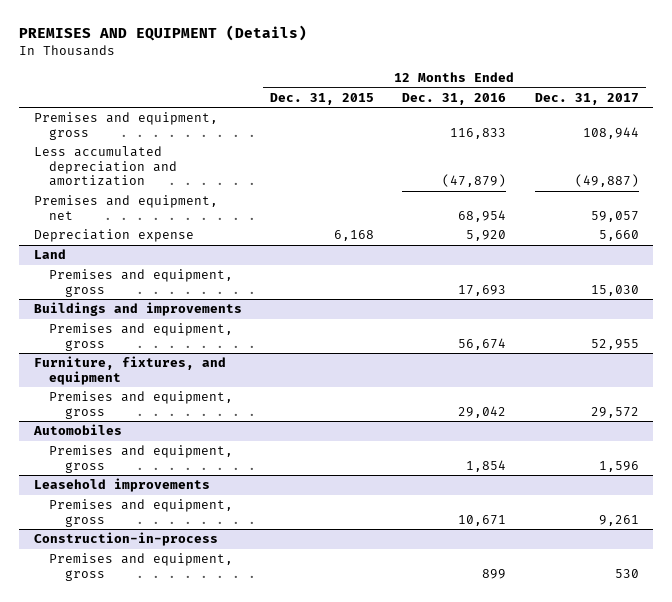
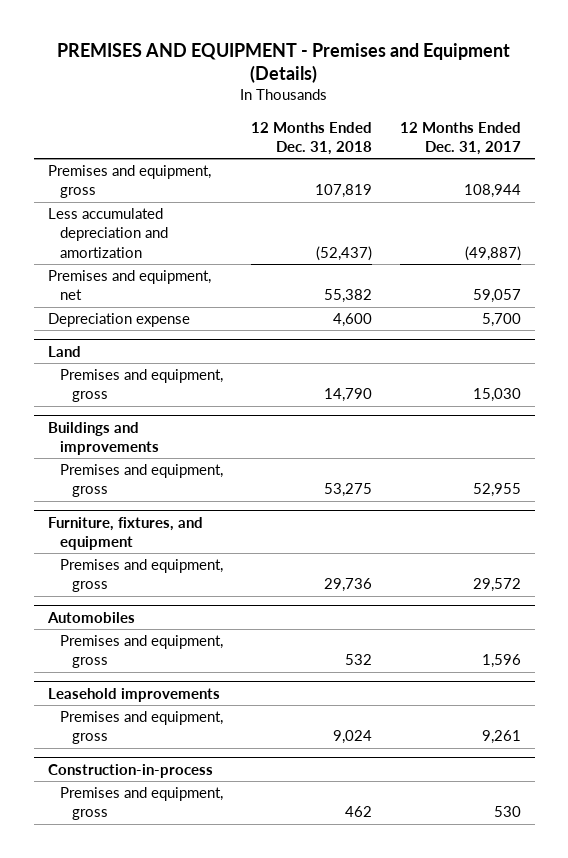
[19,25,308,42] PREMISES AND EQUIPMENT (Details) -> [57,42,511,84] PREMISES AND EQUIPMENT - Premises and Equipment (Details)
[269,92,374,105] Dec. 31, 2015 -> none
[402,92,507,105] Dec. 31, 2016 -> none
none -> [250,121,372,155] 12 Months Ended Dec. 31, 2018
[598,230,639,242] 5,660 -> [481,313,521,328] 5,700

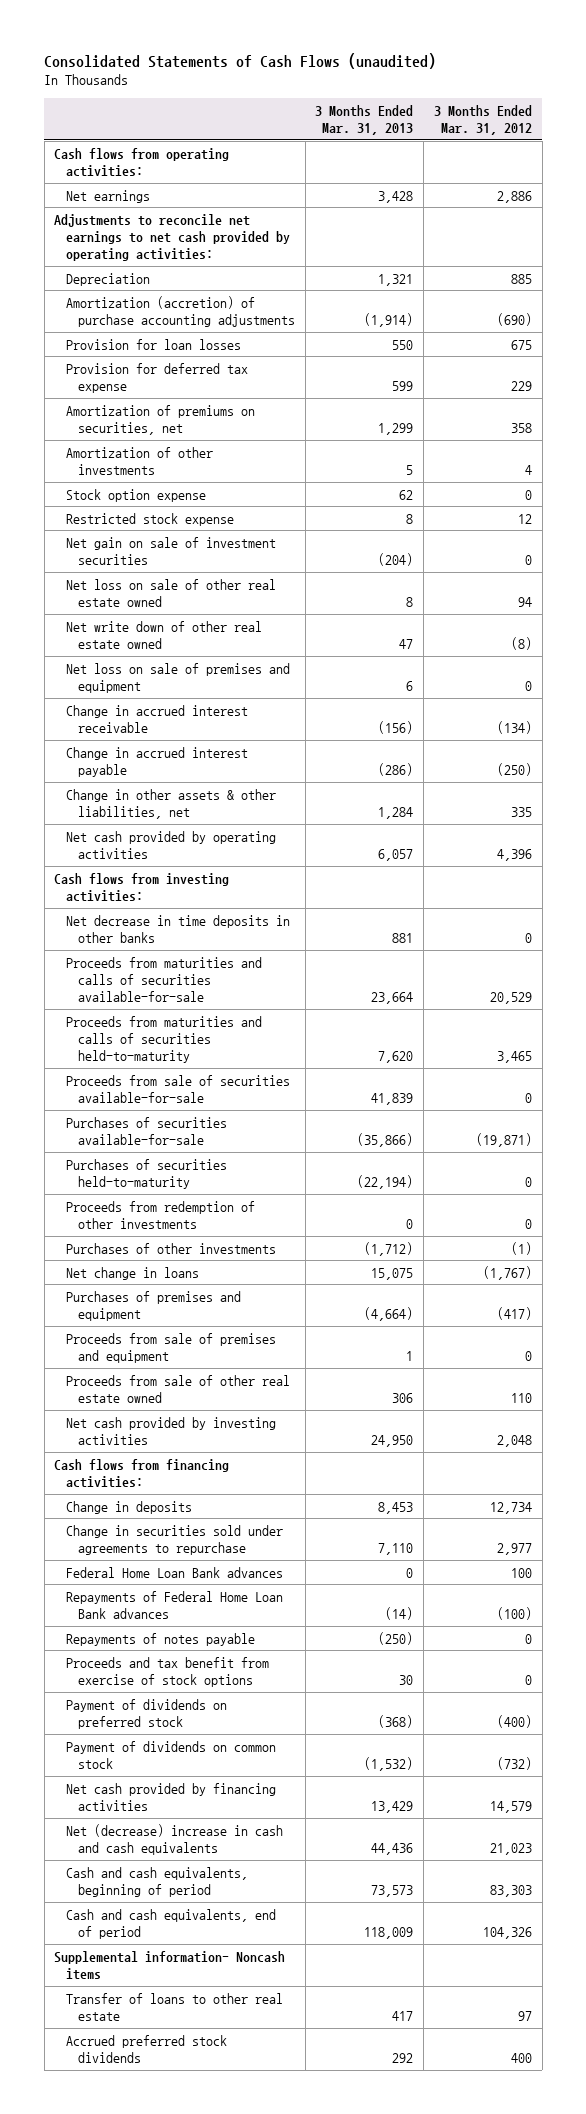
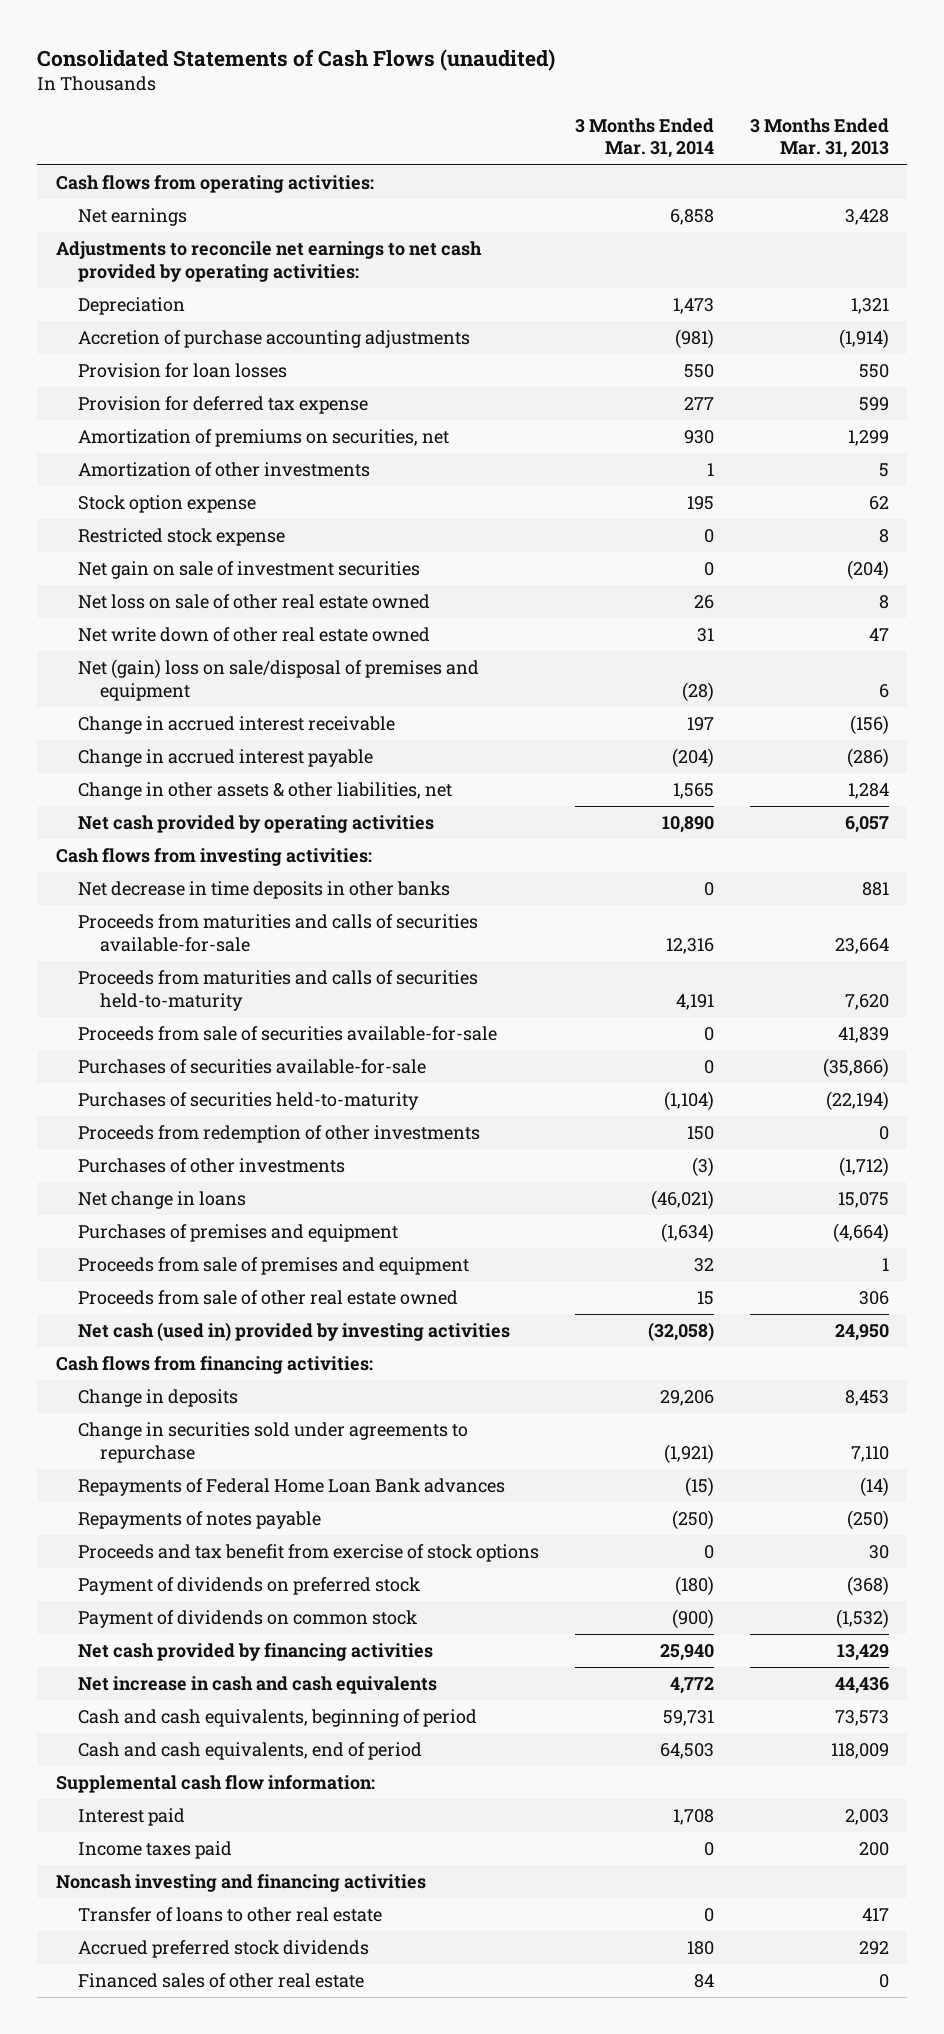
[433,104,532,135] 3 Months Ended Mar. 31, 2012 -> none
none -> [574,117,714,159] 3 Months Ended Mar. 31, 2014
[66,295,295,327] Amortization (accretion) of purchase accounting adjustments -> [77,330,470,349] Accretion of purchase accounting adjustments
[66,662,291,693] Net loss on sale of premises and equipment -> [77,659,479,701] Net (gain) loss on sale/disposal of premises and equipment
[66,1416,277,1445] Net cash provided by investing activities -> [77,1322,510,1342] Net cash (used in) provided by investing activities
[66,1566,284,1578] Federal Home Loan Bank advances -> none
[66,1823,284,1855] Net (decrease) increase in cash and cash equivalents -> [77,1676,437,1695] Net increase in cash and cash equivalents
none -> [55,1775,375,1794] Supplemental cash flow information:
none -> [77,1808,185,1827] Interest paid
none -> [77,1841,232,1860] Income taxes paid
[54,1950,286,1980] Supplemental information- Noncash items -> [55,1874,426,1893] Noncash investing and financing activities
none -> [77,1973,364,1989] Financed sales of other real estate

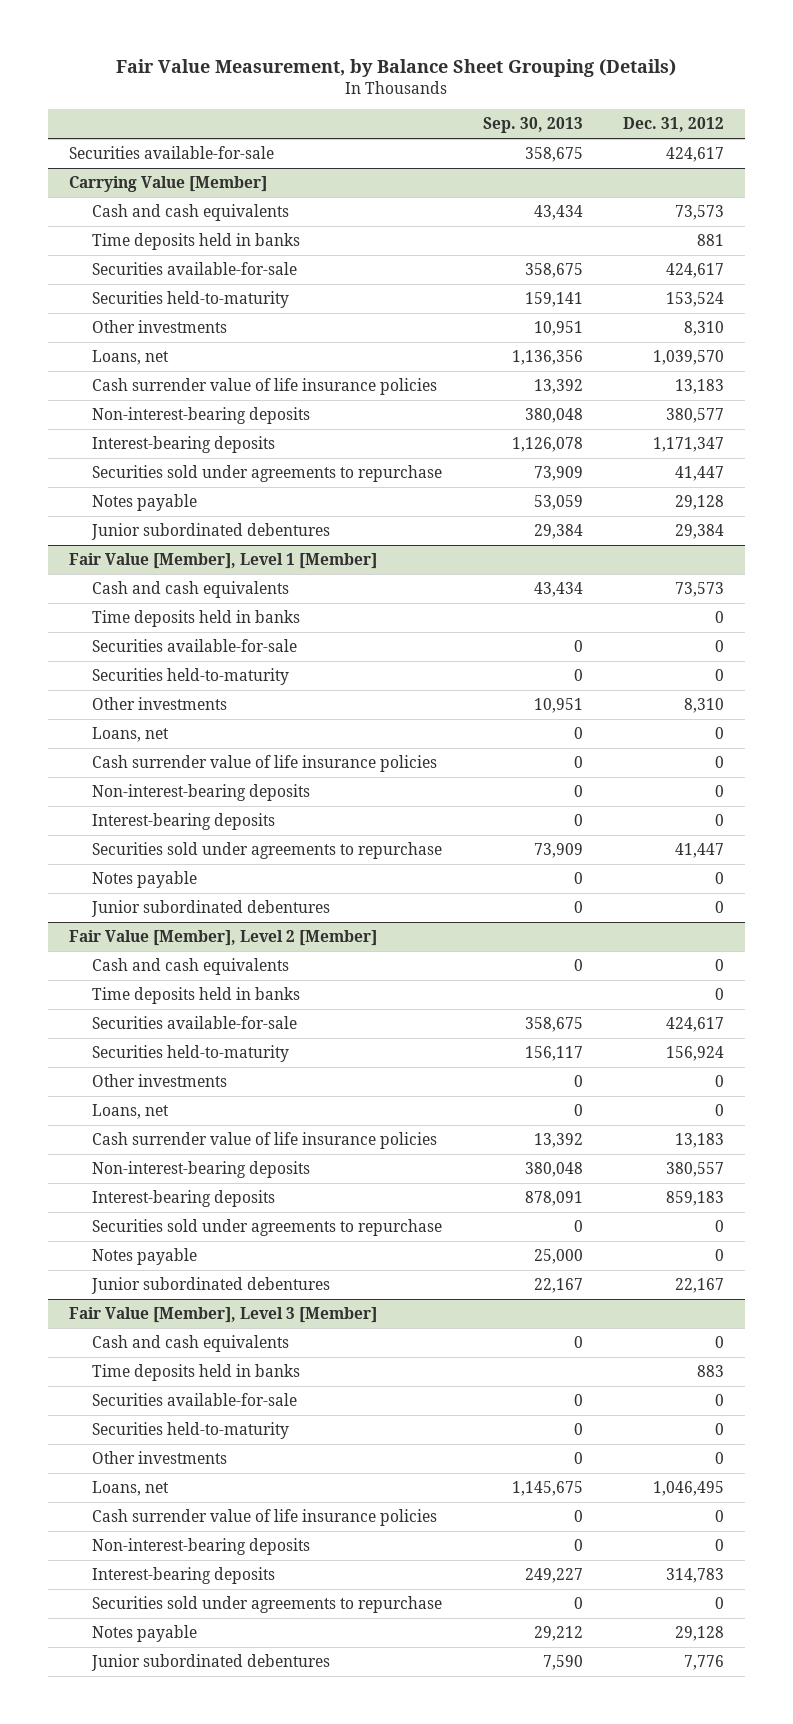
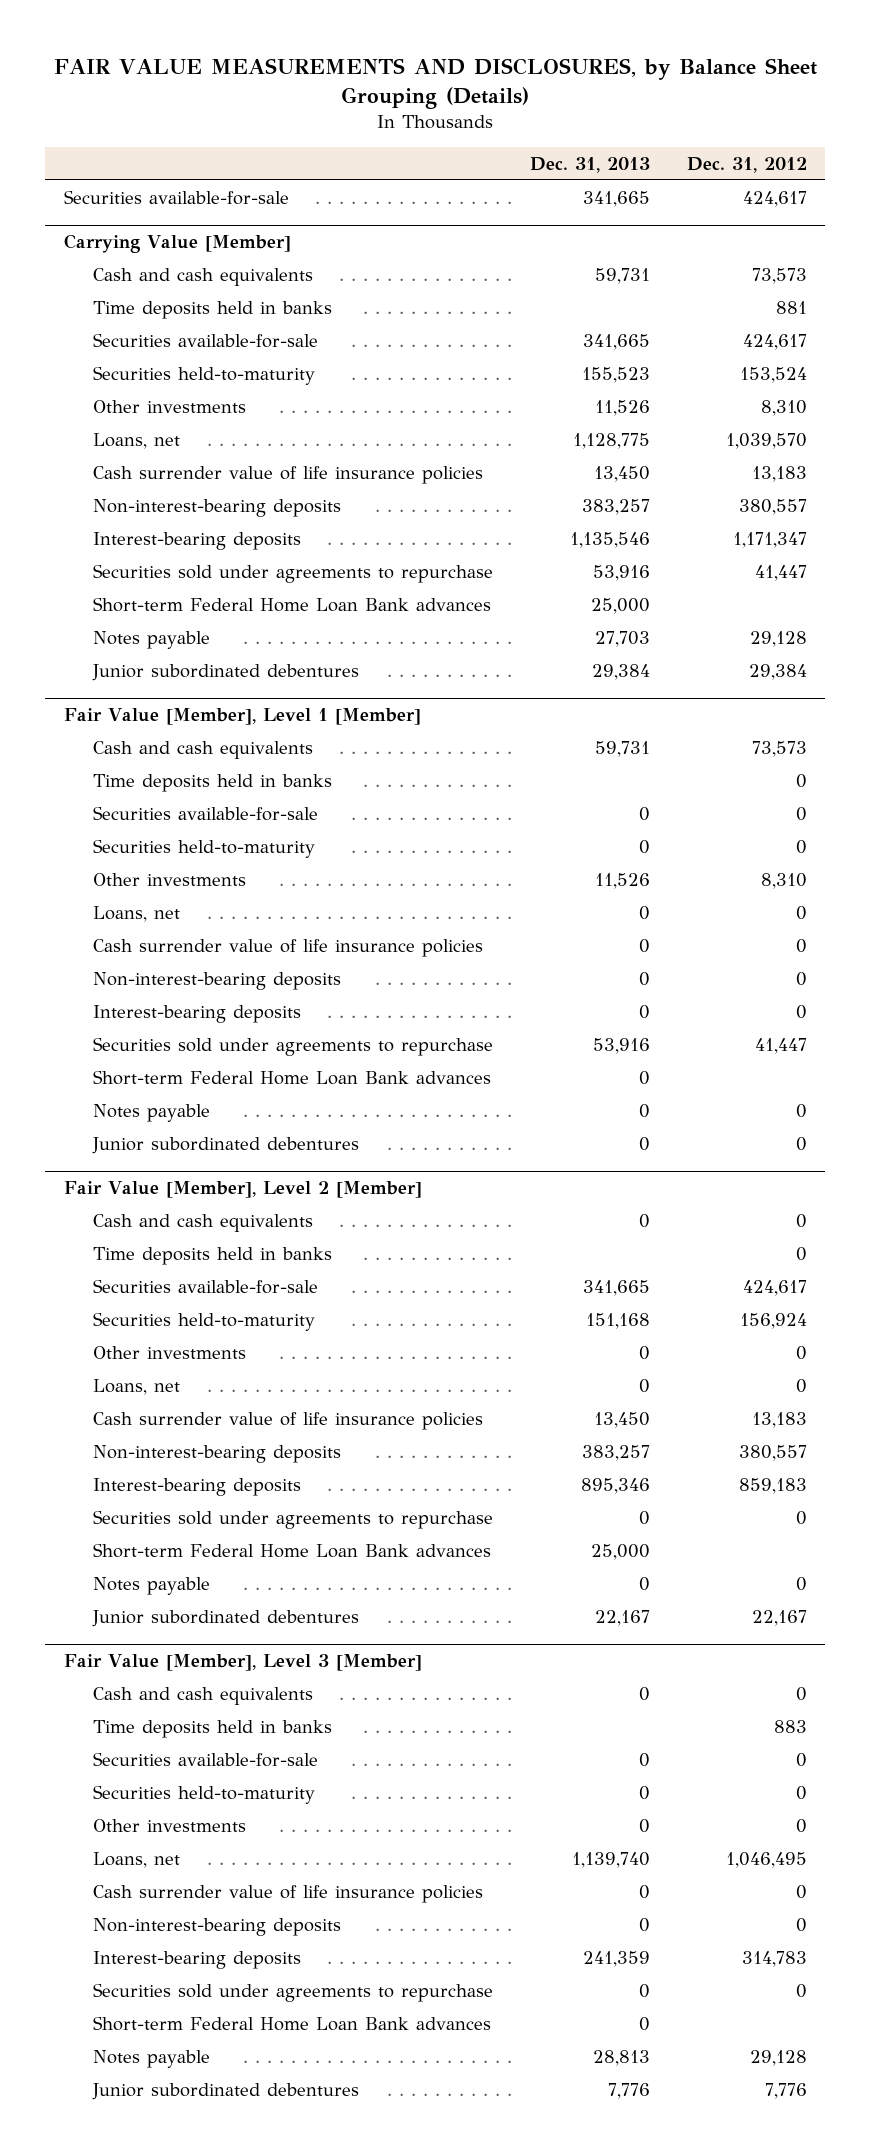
[116,58,677,77] Fair Value Measurement, by Balance Sheet Grouping (Details) -> [54,58,818,109] FAIR VALUE MEASUREMENTS AND DISCLOSURES, by Balance Sheet Grouping (Details)
[482,117,583,134] Sep. 30, 2013 -> none
none -> [529,156,650,173] Dec. 31, 2013
[666,408,725,424] 380,577 -> [738,498,807,515] 380,557
none -> [93,596,492,612] Short-term Federal Home Loan Bank advances
none -> [93,1069,492,1085] Short-term Federal Home Loan Bank advances
none -> [93,1542,492,1558] Short-term Federal Home Loan Bank advances
none -> [93,2015,492,2031] Short-term Federal Home Loan Bank advances

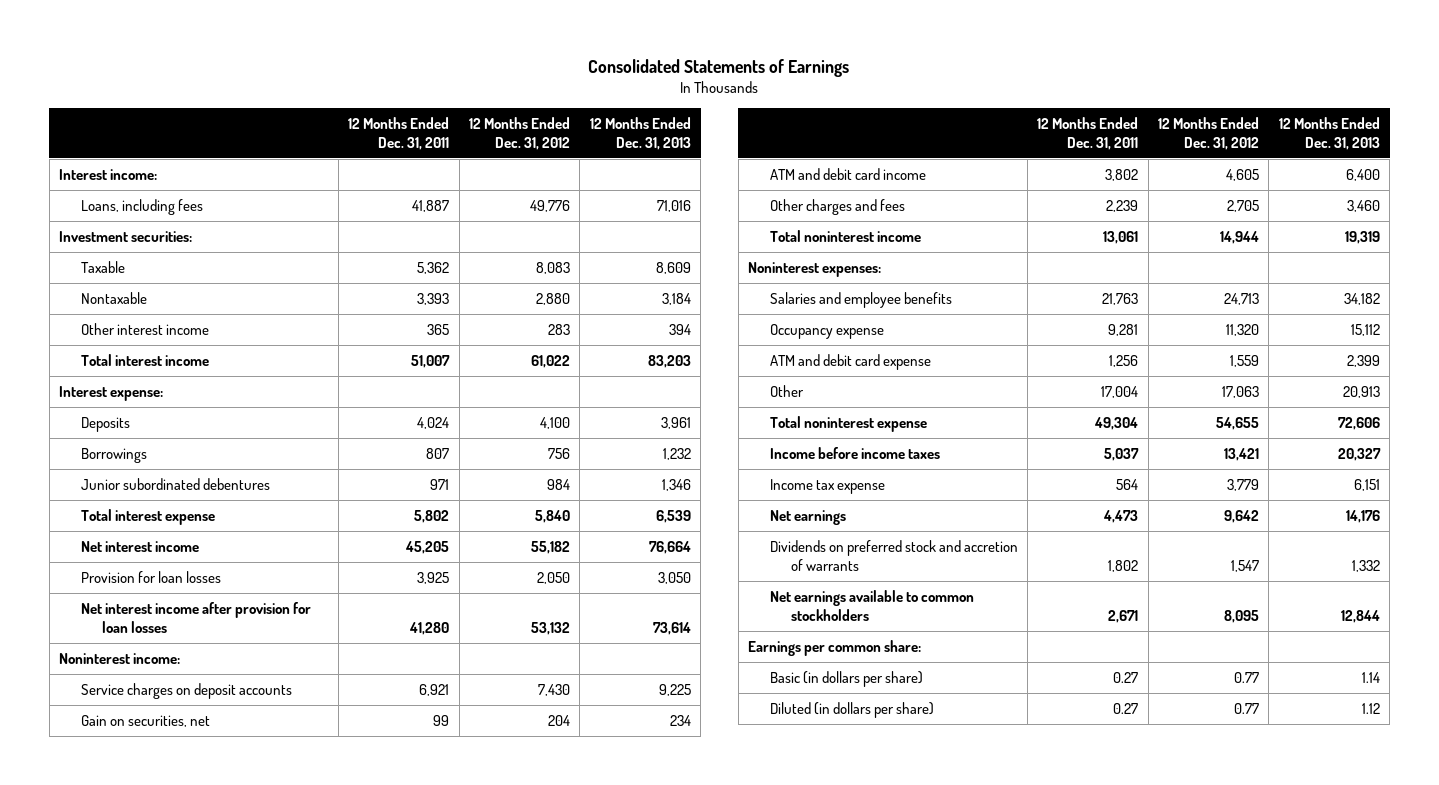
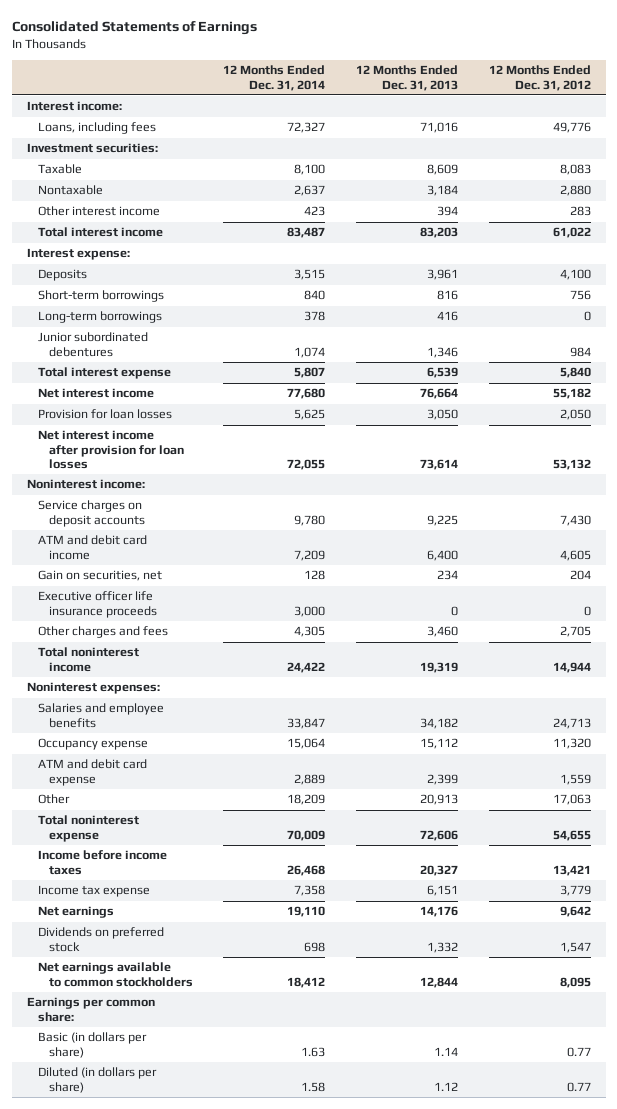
[348,116,450,150] 12 Months Ended Dec. 31, 2011 -> none
none -> [223,65,326,91] 12 Months Ended Dec. 31, 2014
[80,447,147,463] Borrowings -> none
none -> [37,290,164,303] Short-term borrowings
none -> [37,311,162,324] Long-term borrowings
[80,714,210,727] Gain on securities, net -> [37,570,162,582] Gain on securities, net
none -> [37,591,157,618] Executive officer life insurance proceeds
[769,539,1018,572] Dividends on preferred stock and accretion of warrants -> [37,927,164,952] Dividends on preferred stock

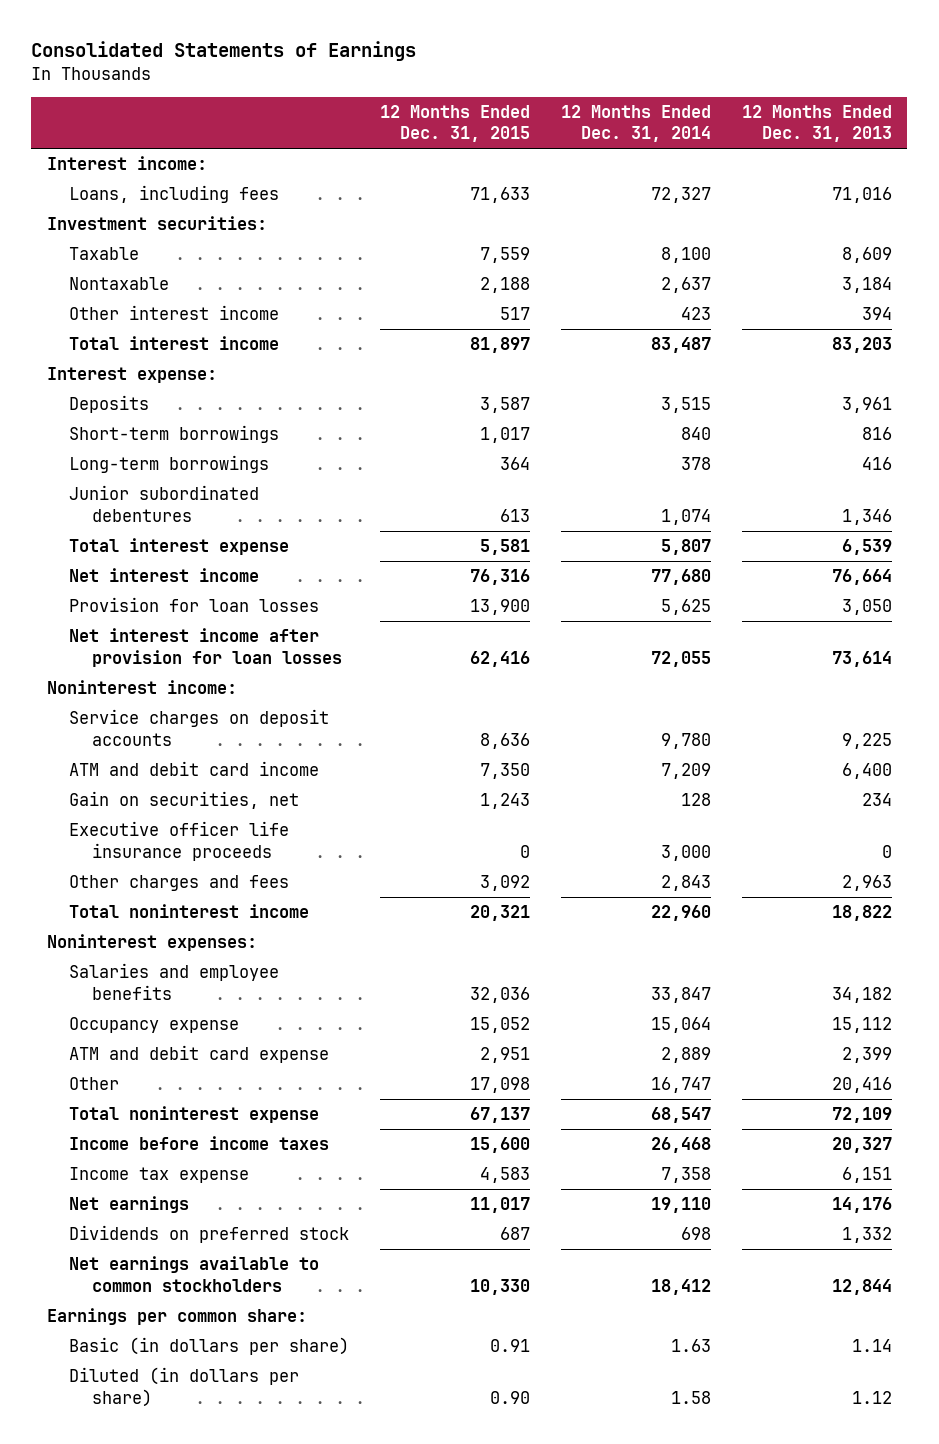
[488,65,591,91] 12 Months Ended Dec. 31, 2012 -> none
none -> [380,104,531,143] 12 Months Ended Dec. 31, 2015
[294,626,326,638] 4,305 -> [661,875,712,892] 2,843
[426,626,458,638] 3,460 -> [842,875,893,892] 2,963
[287,661,326,673] 24,422 -> [651,905,712,922] 22,960
[419,661,458,673] 19,319 -> [832,905,893,922] 18,822
[287,794,326,806] 18,209 -> [651,1077,712,1094] 16,747
[419,794,458,806] 20,913 -> [832,1077,893,1094] 20,416
[287,829,326,841] 70,009 -> [651,1107,712,1124] 68,547
[419,829,458,841] 72,606 -> [832,1107,893,1124] 72,109

